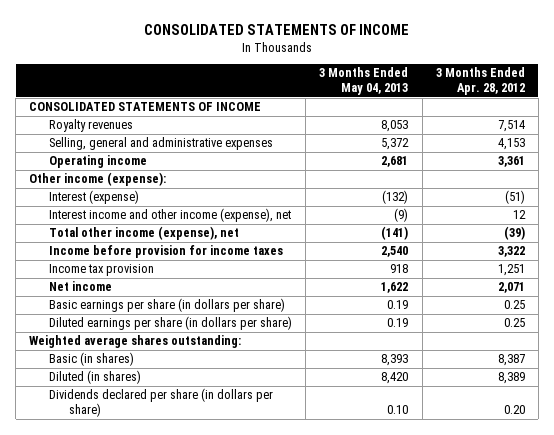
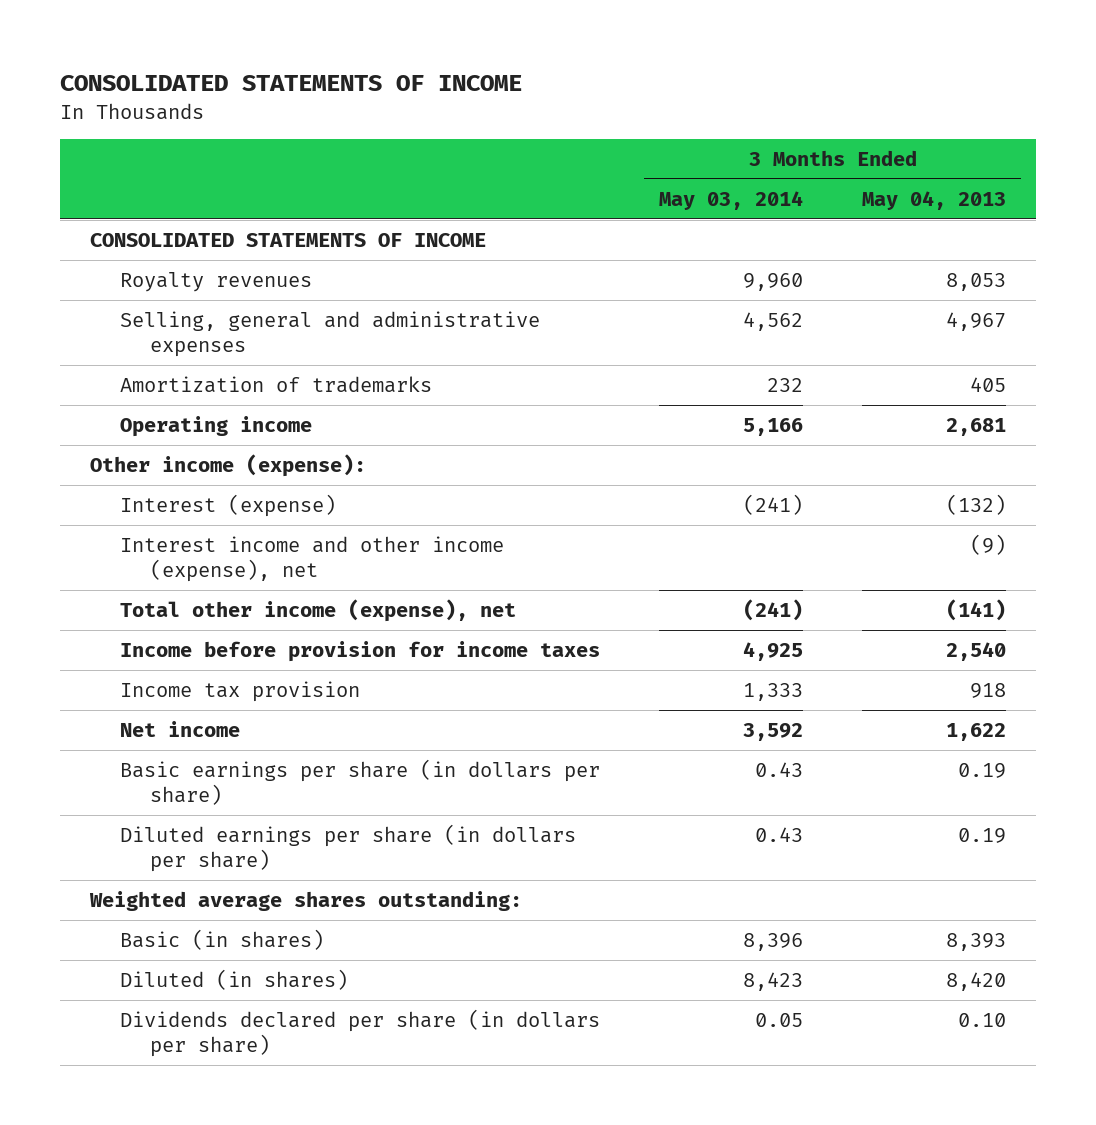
[435,67,525,96] 3 Months Ended Apr. 28, 2012 -> none
none -> [659,190,804,210] May 03, 2014
[381,138,410,151] 5,372 -> [946,312,1007,332] 4,967
none -> [119,376,432,394] Amortization of trademarks

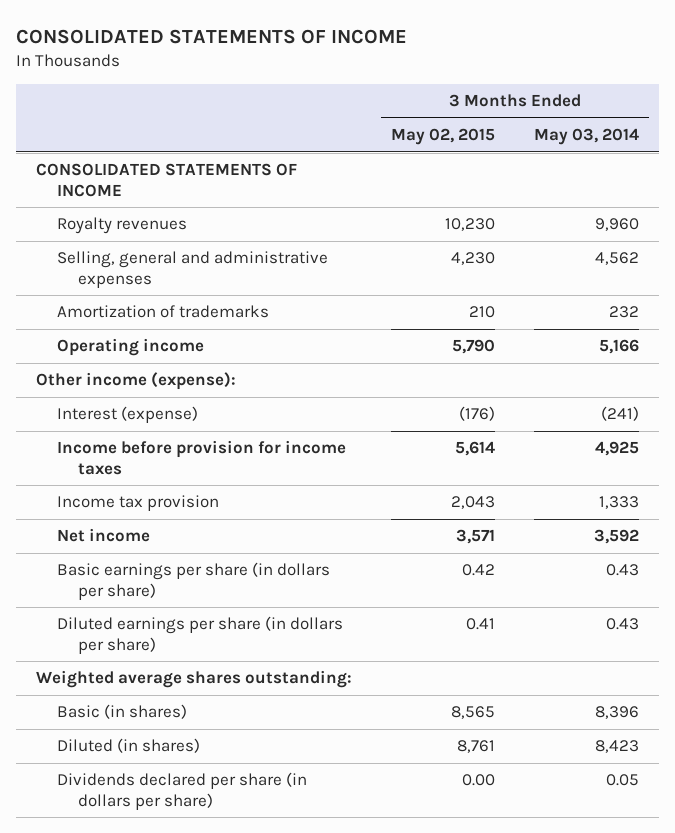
[862,190,1007,210] May 04, 2013 -> none
none -> [391,127,496,145] May 02, 2015
[119,536,504,583] Interest income and other income (expense), net -> none
[119,599,516,623] Total other income (expense), net -> none

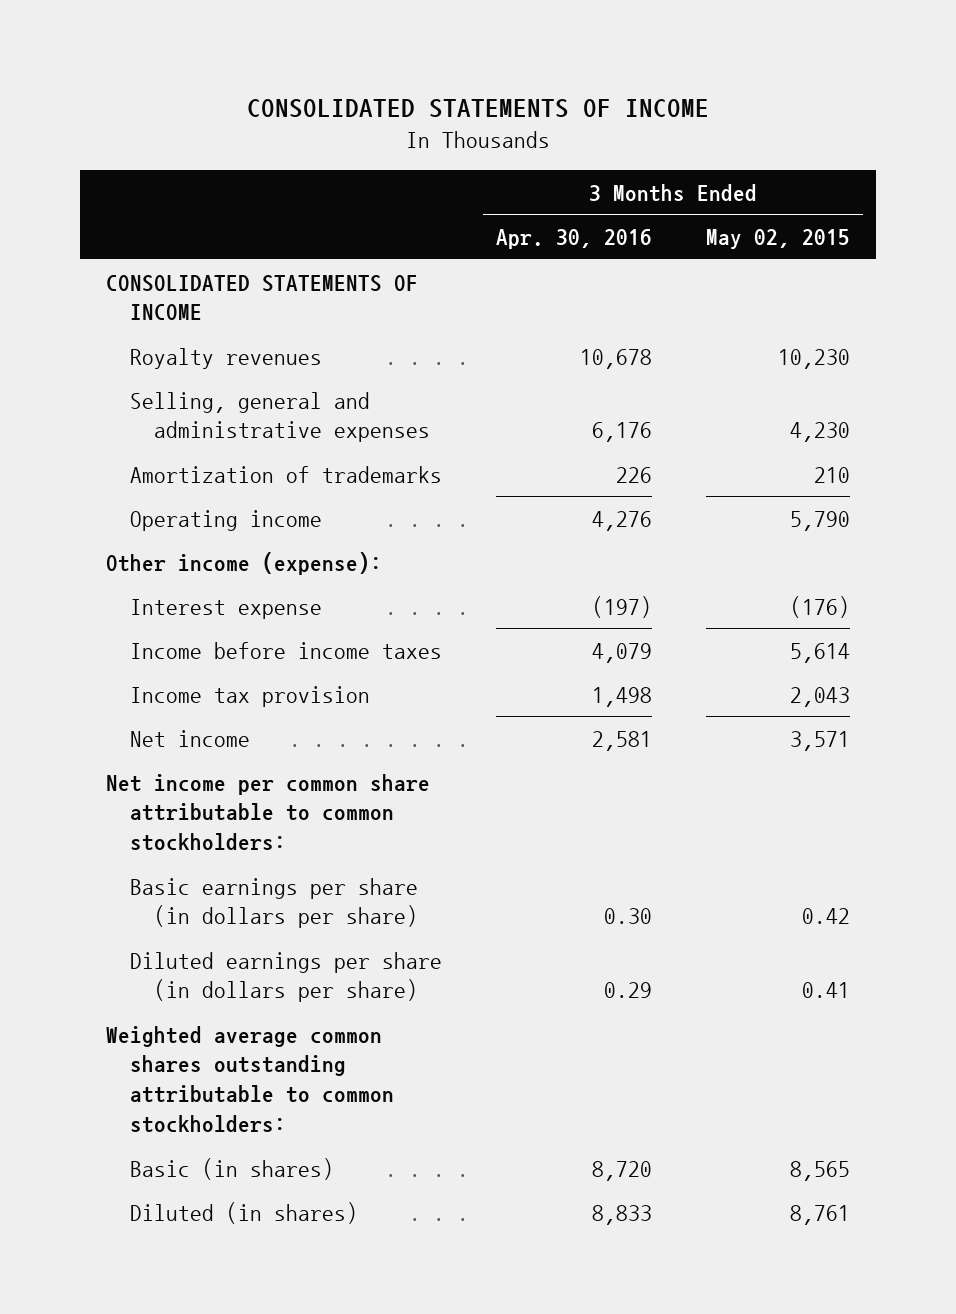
[534,127,640,145] May 03, 2014 -> none
none -> [495,228,652,249] Apr. 30, 2016
[56,406,198,424] Interest (expense) -> [130,598,323,619] Interest expense
[56,440,346,475] Income before provision for income taxes -> [130,641,443,659] Income before income taxes
none -> [106,773,431,852] Net income per common share attributable to common stockholders:
[35,670,352,689] Weighted average shares outstanding: -> [106,1025,395,1134] Weighted average common shares outstanding attributable to common stockholders:
[56,772,307,810] Dividends declared per share (in dollars per share) -> none

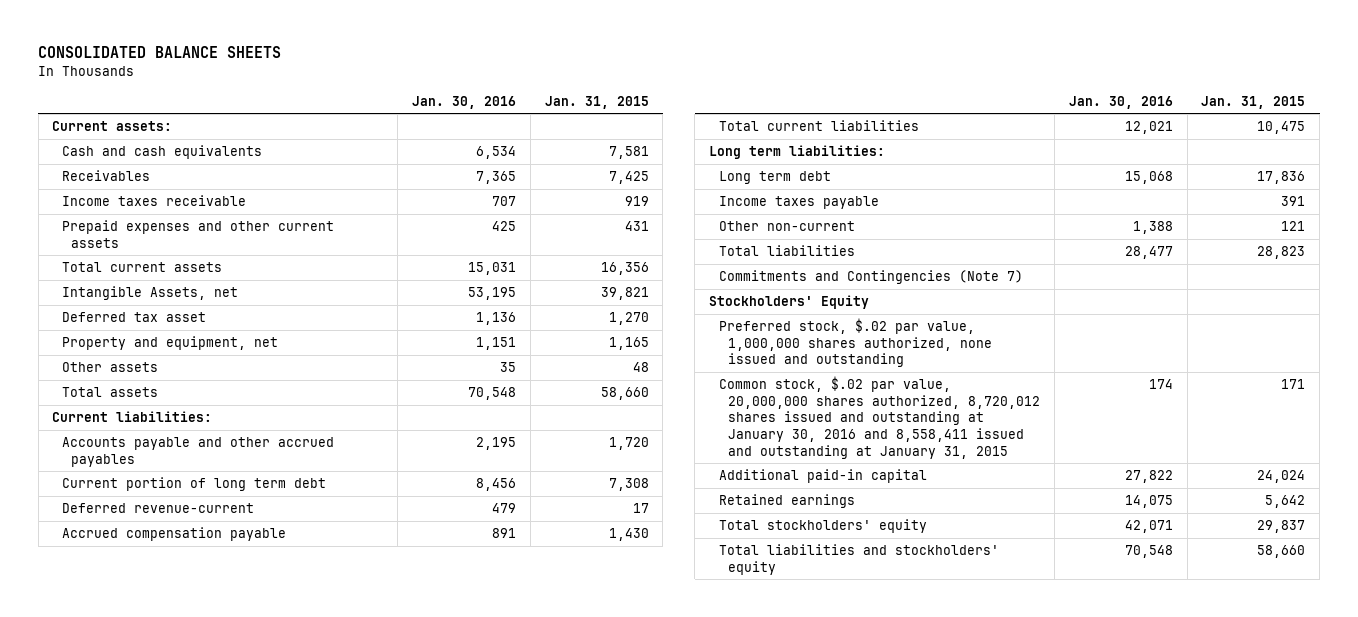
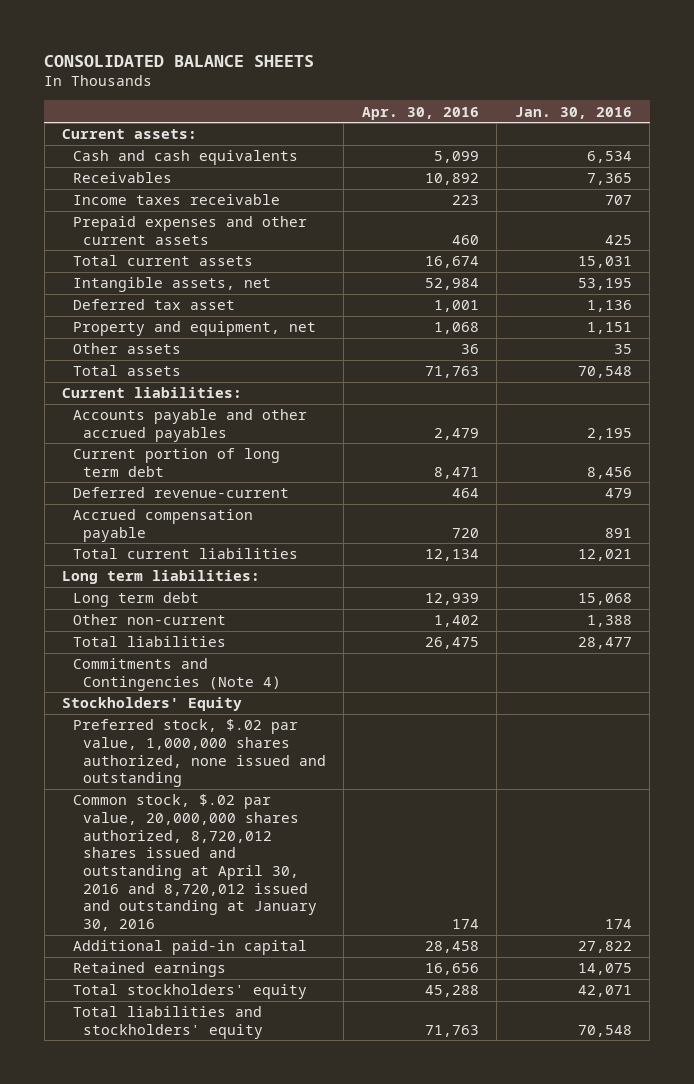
[544,95,649,109] Jan. 31, 2015 -> none
none -> [361,106,479,120] Apr. 30, 2016
[61,286,238,301] Intangible Assets, net -> [72,277,271,293] Intangible assets, net
[718,196,879,210] Income taxes payable -> none
[718,270,1023,285] Commitments and Contingencies (Note 7) -> [72,658,281,691] Commitments and Contingencies (Note 4)
[718,376,1041,459] Common stock, $.02 par value, 20,000,000 shares authorized, 8,720,012 shares issued and outstanding at January 30, 2016 and 8,558,411 issued and outstanding at January 31, 2015 -> [72,794,317,932] Common stock, $.02 par value, 20,000,000 shares authorized, 8,720,012 shares issued and outstanding at April 30, 2016 and 8,720,012 issued and outstanding at January 30, 2016

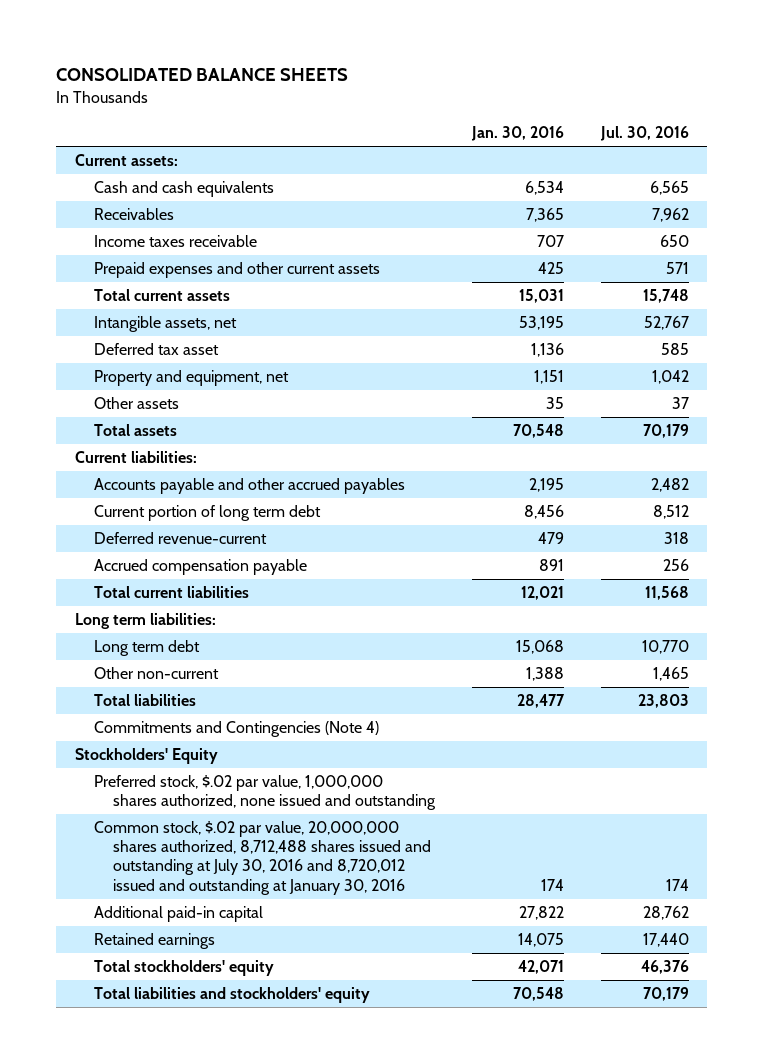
[361,106,479,120] Apr. 30, 2016 -> none
none -> [599,126,689,142] Jul. 30, 2016
[72,794,317,932] Common stock, $.02 par value, 20,000,000 shares authorized, 8,720,012 shares issued and outstanding at April 30, 2016 and 8,720,012 issued and outstanding at January 30, 2016 -> [93,821,432,895] Common stock, $.02 par value, 20,000,000 shares authorized, 8,712,488 shares issued and outstanding at July 30, 2016 and 8,720,012 issued and outstanding at January 30, 2016

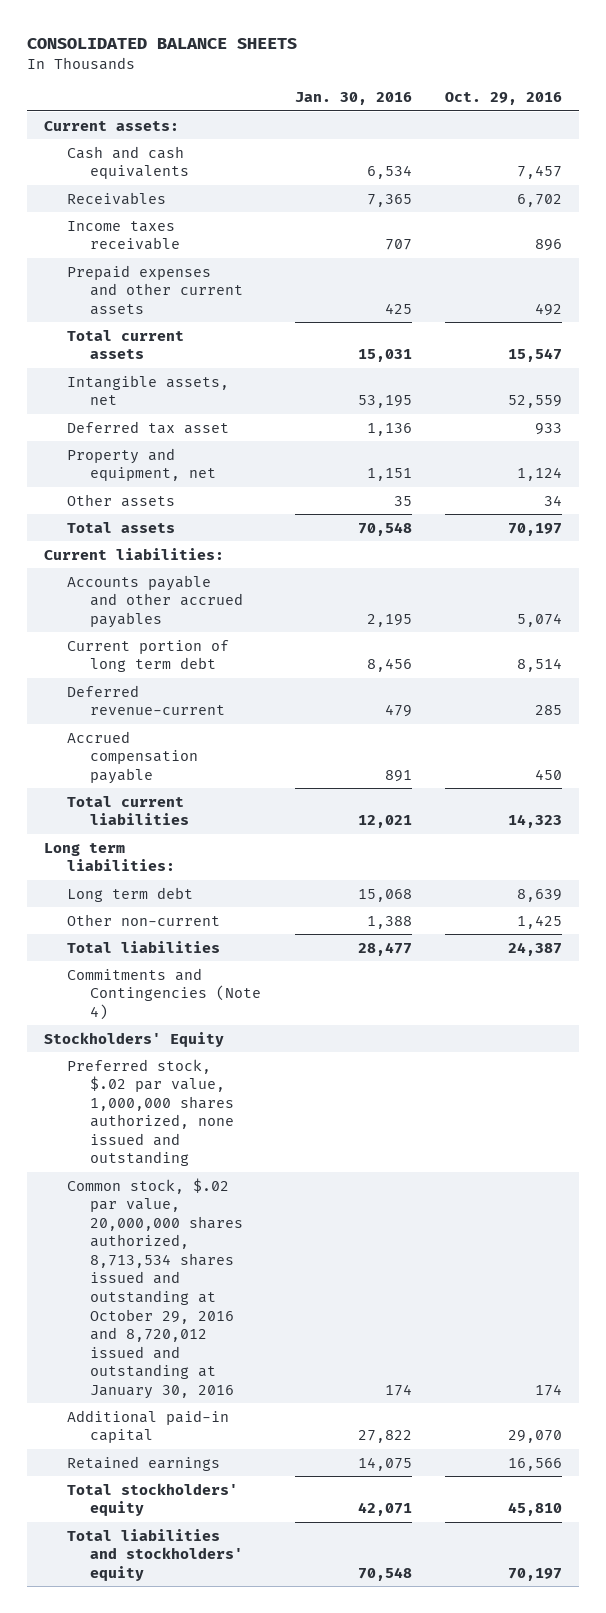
[599,126,689,142] Jul. 30, 2016 -> none
none -> [445,92,563,106] Oct. 29, 2016
[93,821,432,895] Common stock, $.02 par value, 20,000,000 shares authorized, 8,712,488 shares issued and outstanding at July 30, 2016 and 8,720,012 issued and outstanding at January 30, 2016 -> [66,1177,243,1399] Common stock, $.02 par value, 20,000,000 shares authorized, 8,713,534 shares issued and outstanding at October 29, 2016 and 8,720,012 issued and outstanding at January 30, 2016

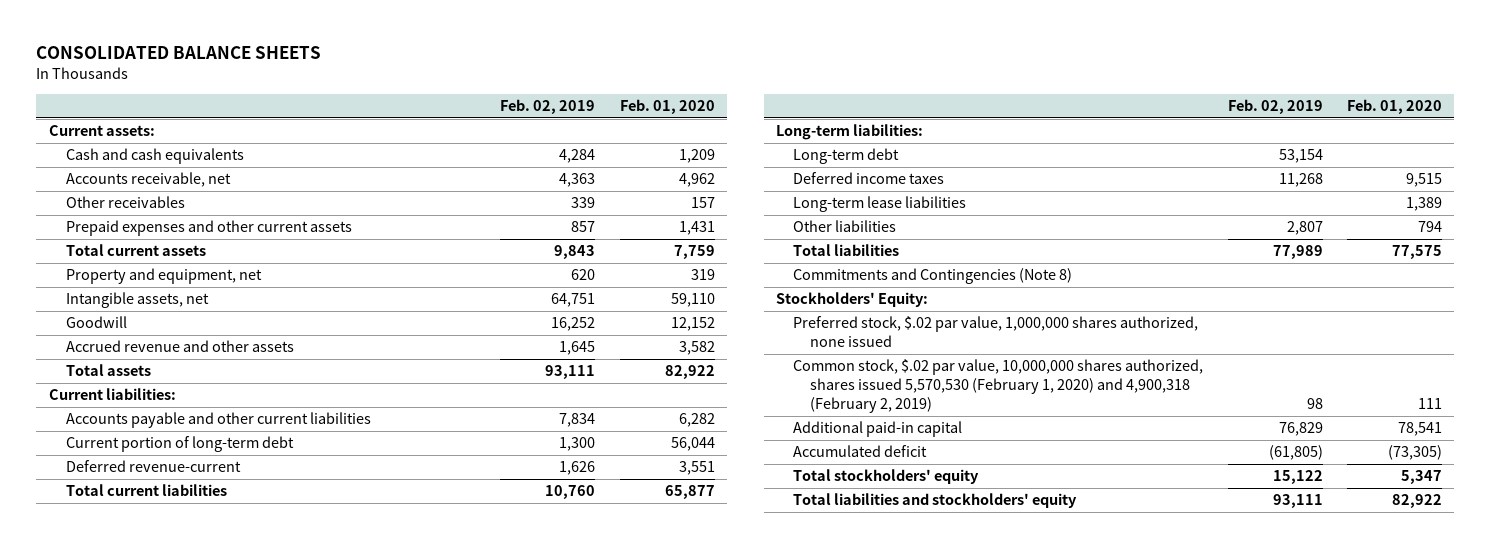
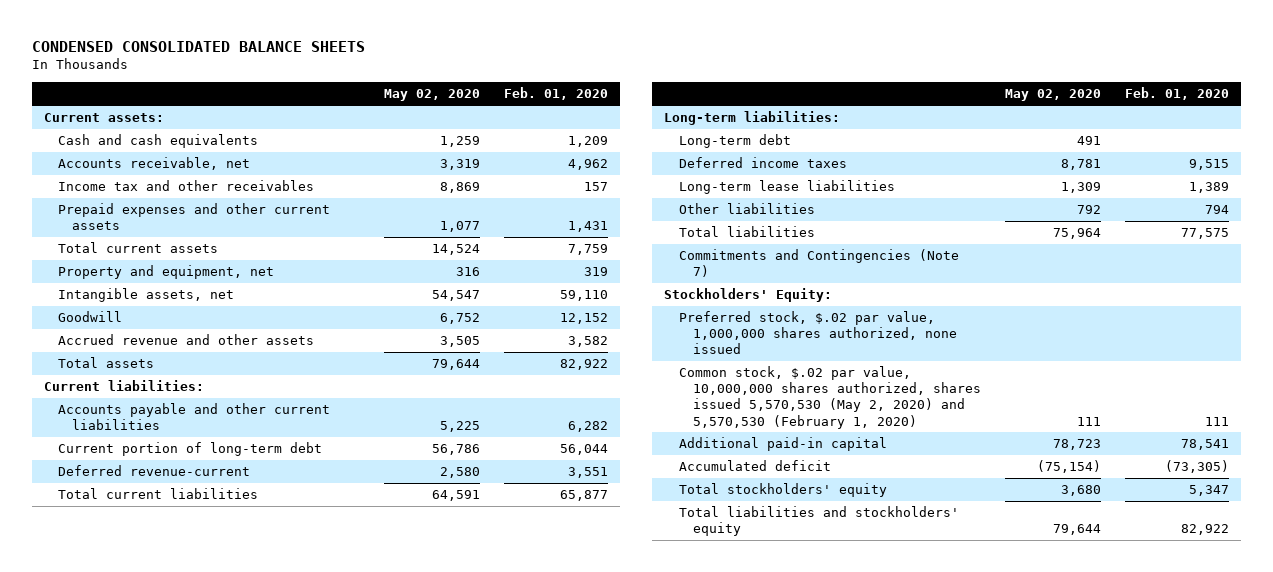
[36,46,322,60] CONSOLIDATED BALANCE SHEETS -> [32,41,366,53] CONDENSED CONSOLIDATED BALANCE SHEETS
[500,99,596,115] Feb. 02, 2019 -> none
none -> [384,89,481,102] May 02, 2020
[65,196,185,209] Other receivables -> [58,180,315,192] Income tax and other receivables
[793,268,1073,285] Commitments and Contingencies (Note 8) -> [678,249,959,278] Commitments and Contingencies (Note 7)
[793,359,1204,414] Common stock, $.02 par value, 10,000,000 shares authorized, shares issued 5,570,530 (February 1, 2020) and 4,900,318 (February 2, 2019) -> [678,366,981,429] Common stock, $.02 par value, 10,000,000 shares authorized, shares issued 5,570,530 (May 2, 2020) and 5,570,530 (February 1, 2020)

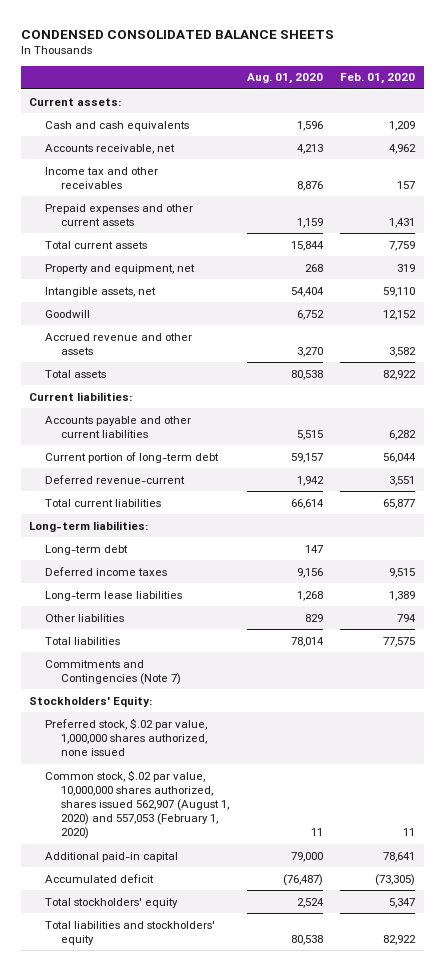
[384,89,481,102] May 02, 2020 -> none
none -> [246,73,323,85] Aug. 01, 2020
[678,366,981,429] Common stock, $.02 par value, 10,000,000 shares authorized, shares issued 5,570,530 (May 2, 2020) and 5,570,530 (February 1, 2020) -> [45,769,229,840] Common stock, $.02 par value, 10,000,000 shares authorized, shares issued 562,907 (August 1, 2020) and 557,053 (February 1, 2020)
[1204,416,1229,426] 111 -> [403,828,416,837] 11
[1180,439,1229,451] 78,541 -> [383,851,416,862] 78,641

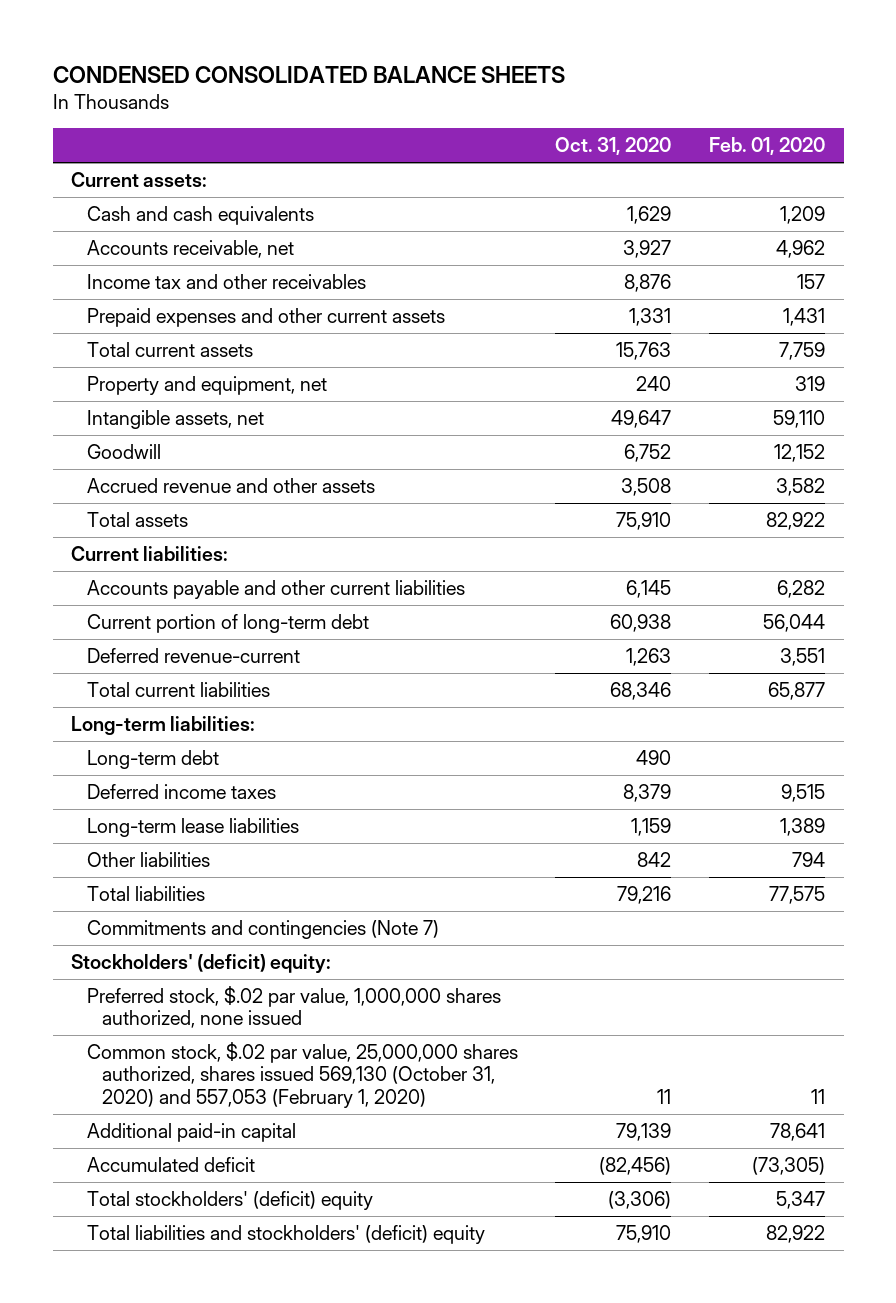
[246,73,323,85] Aug. 01, 2020 -> none
none -> [555,137,672,156] Oct. 31, 2020
[45,659,181,685] Commitments and Contingencies (Note 7) -> [86,920,439,940] Commitments and contingencies (Note 7)
[29,695,153,707] Stockholders' Equity: -> [71,954,332,974] Stockholders' (deficit) equity:
[45,769,229,840] Common stock, $.02 par value, 10,000,000 shares authorized, shares issued 562,907 (August 1, 2020) and 557,053 (February 1, 2020) -> [86,1042,518,1108] Common stock, $.02 par value, 25,000,000 shares authorized, shares issued 569,130 (October 31, 2020) and 557,053 (February 1, 2020)
[45,897,179,908] Total stockholders' equity -> [86,1191,373,1211] Total stockholders' (deficit) equity
[45,920,216,945] Total liabilities and stockholders' equity -> [86,1225,485,1245] Total liabilities and stockholders' (deficit) equity

